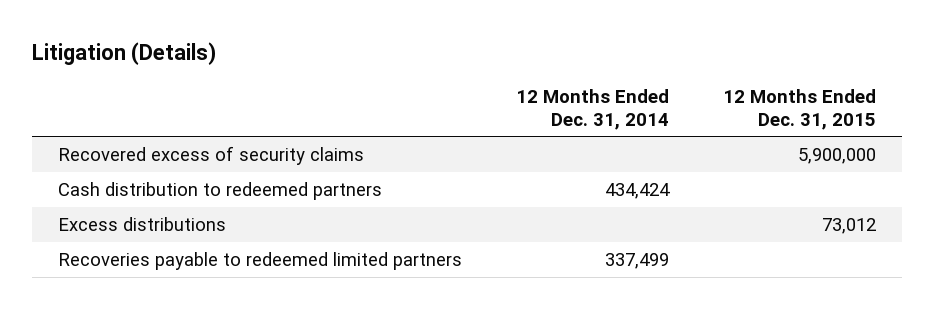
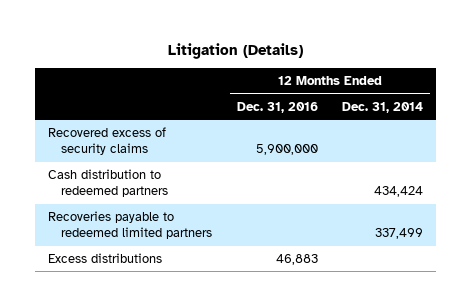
[722,88,876,130] 12 Months Ended Dec. 31, 2015 -> none
none -> [236,101,318,113] Dec. 31, 2016
[58,216,227,231] Excess distributions -> [47,253,162,264] Excess distributions

